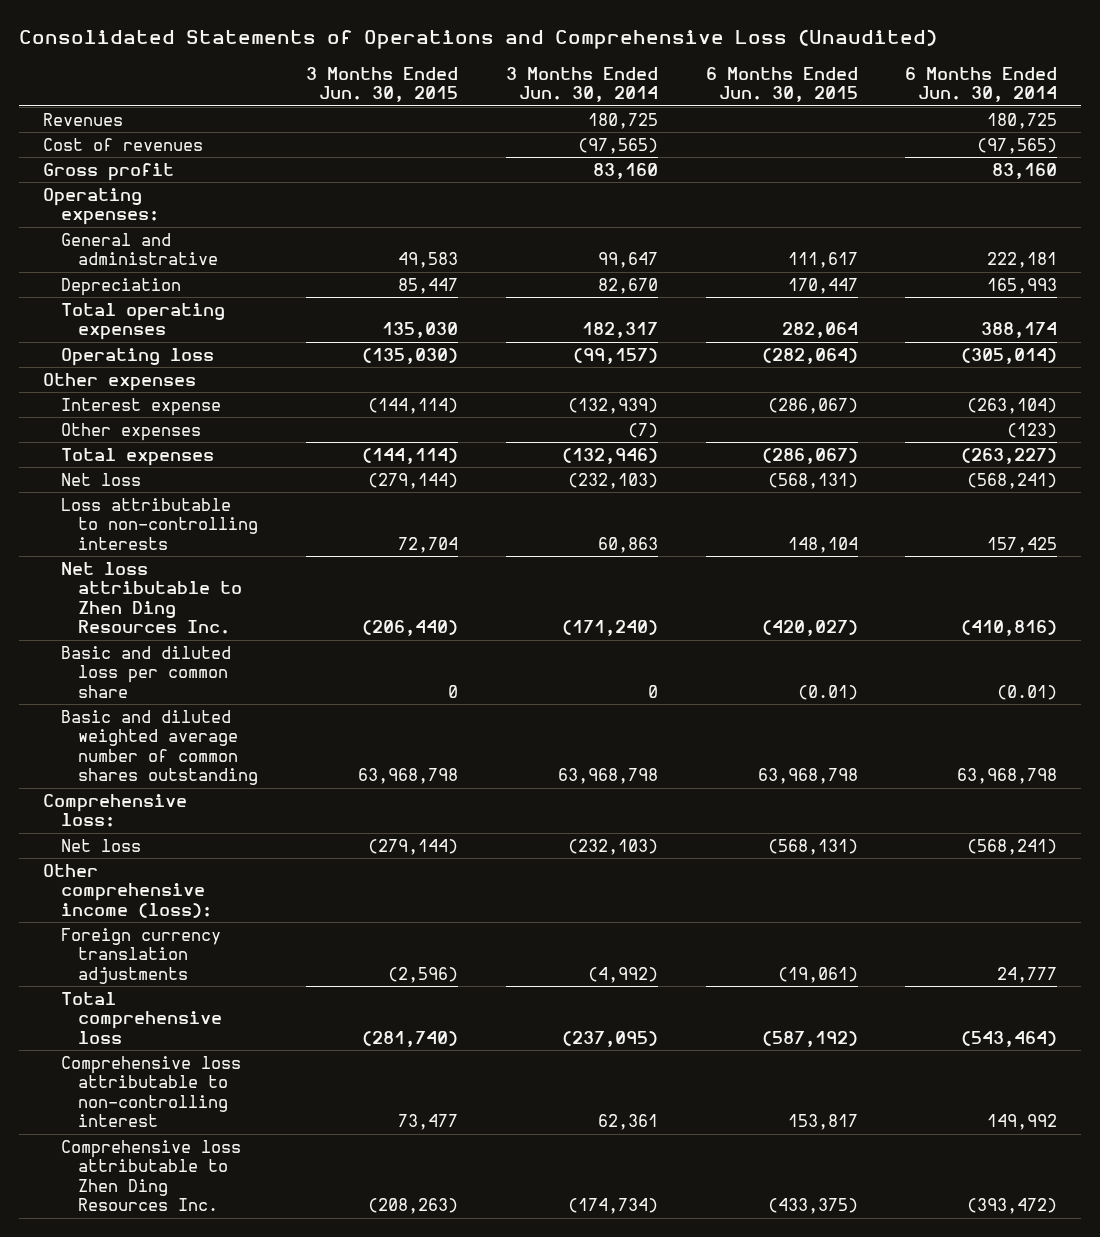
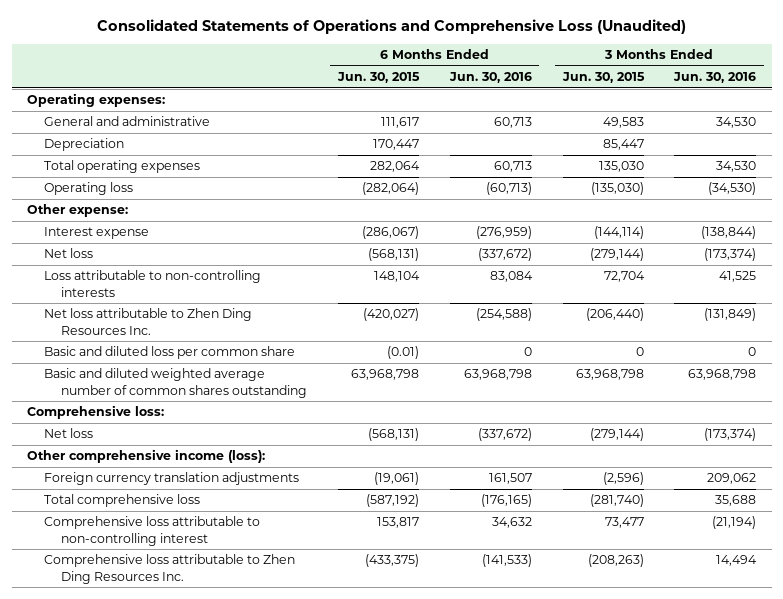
[505,66,658,103] 3 Months Ended Jun. 30, 2014 -> none
[905,66,1058,103] 6 Months Ended Jun. 30, 2014 -> none
none -> [448,72,532,84] Jun. 30, 2016
none -> [673,72,757,84] Jun. 30, 2016
[43,112,124,126] Revenues -> none
[43,137,204,151] Cost of revenues -> none
[43,162,175,181] Gross profit -> none
[43,372,197,391] Other expenses -> [27,204,129,218] Other expense:
[60,422,201,441] Other expenses -> none
[60,447,214,466] Total expenses -> none

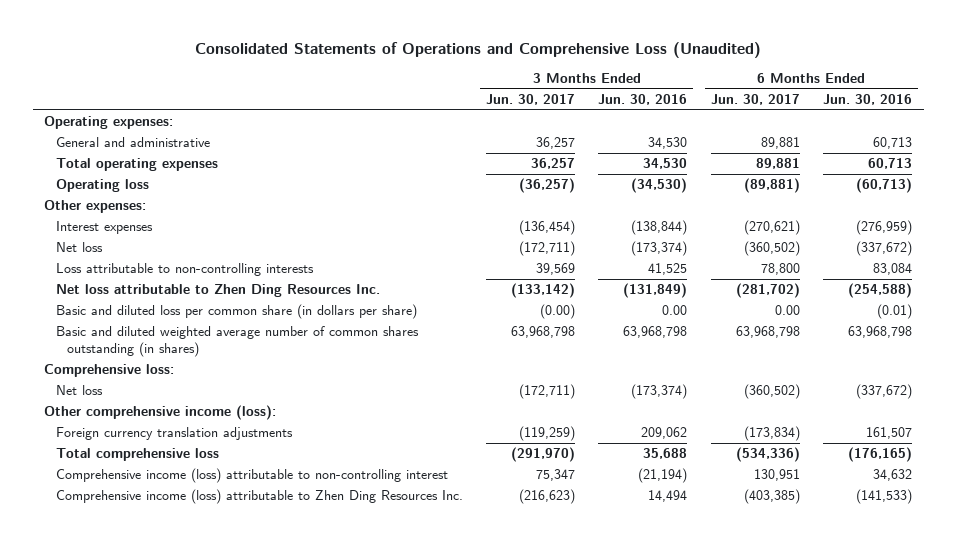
[336,72,420,84] Jun. 30, 2015 -> none
[561,72,645,84] Jun. 30, 2015 -> none
none -> [486,94,576,106] Jun. 30, 2017
none -> [710,94,800,106] Jun. 30, 2017
[44,138,125,152] Depreciation -> none
[27,204,129,218] Other expense: -> [44,200,147,214] Other expenses:
[44,227,150,240] Interest expense -> [55,221,153,235] Interest expenses
[44,346,296,360] Basic and diluted loss per common share -> [55,304,417,320] Basic and diluted loss per common share (in dollars per share)
[523,347,532,357] 0 -> [876,304,912,320] (0.01)
[748,347,757,357] 0 -> [662,305,688,316] 0.00
[44,368,308,398] Basic and diluted weighted average number of common shares outstanding -> [55,326,419,357] Basic and diluted weighted average number of common shares outstanding (in shares)
[44,516,261,546] Comprehensive loss attributable to non-controlling interest -> [55,468,448,484] Comprehensive income (loss) attributable to non-controlling interest
[44,554,296,584] Comprehensive loss attributable to Zhen Ding Resources Inc. -> [55,489,463,505] Comprehensive income (loss) attributable to Zhen Ding Resources Inc.

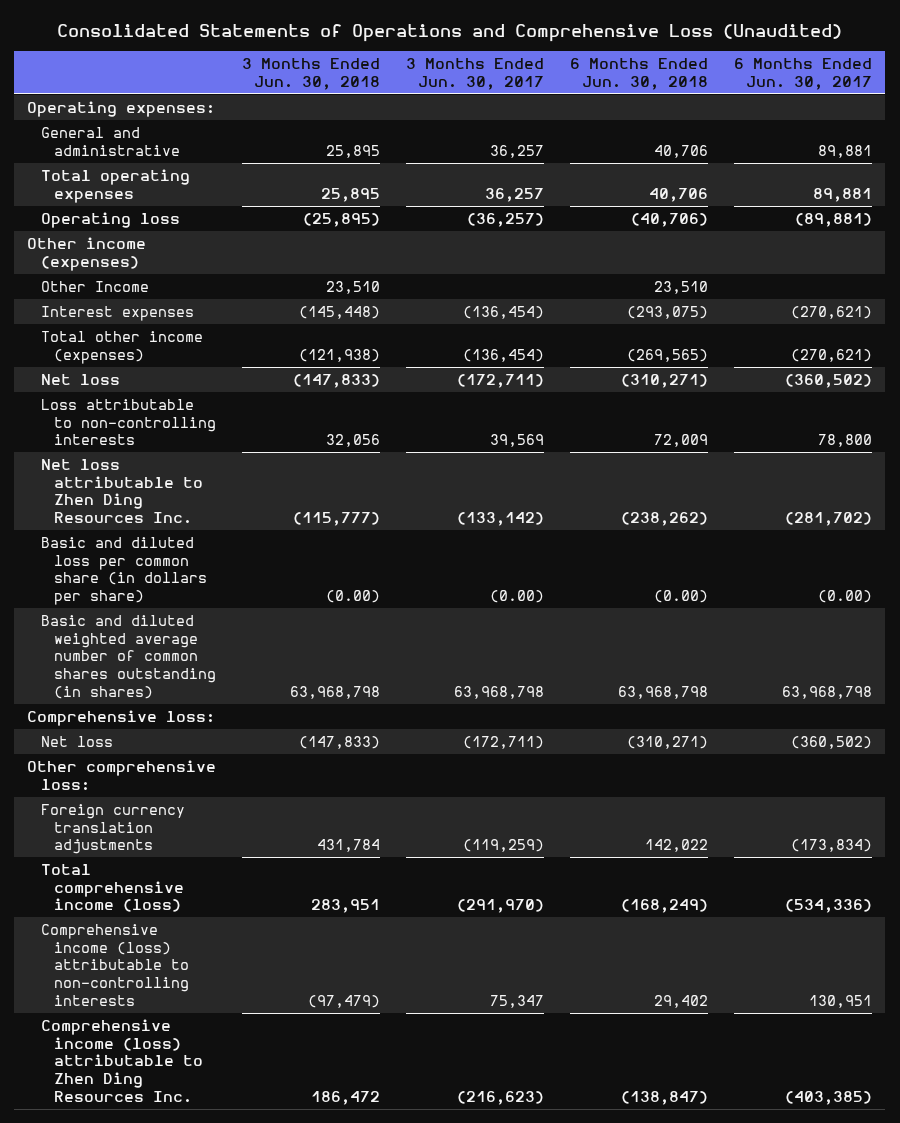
[598,94,688,106] Jun. 30, 2016 -> none
[822,94,912,106] Jun. 30, 2016 -> none
none -> [242,57,381,90] 3 Months Ended Jun. 30, 2018
none -> [570,57,709,90] 6 Months Ended Jun. 30, 2018
[44,200,147,214] Other expenses: -> [27,236,147,271] Other income (expenses)
none -> [40,280,149,292] Other Income
none -> [40,330,203,364] Total other income (expenses)
[774,305,800,316] 0.00 -> [818,590,873,604] (0.00)
[44,405,277,421] Other comprehensive income (loss): -> [27,759,217,791] Other comprehensive loss:
[55,448,219,462] Total comprehensive loss -> [40,863,185,913] Total comprehensive income (loss)
[55,468,448,484] Comprehensive income (loss) attributable to non-controlling interest -> [40,923,190,1007] Comprehensive income (loss) attributable to non-controlling interests

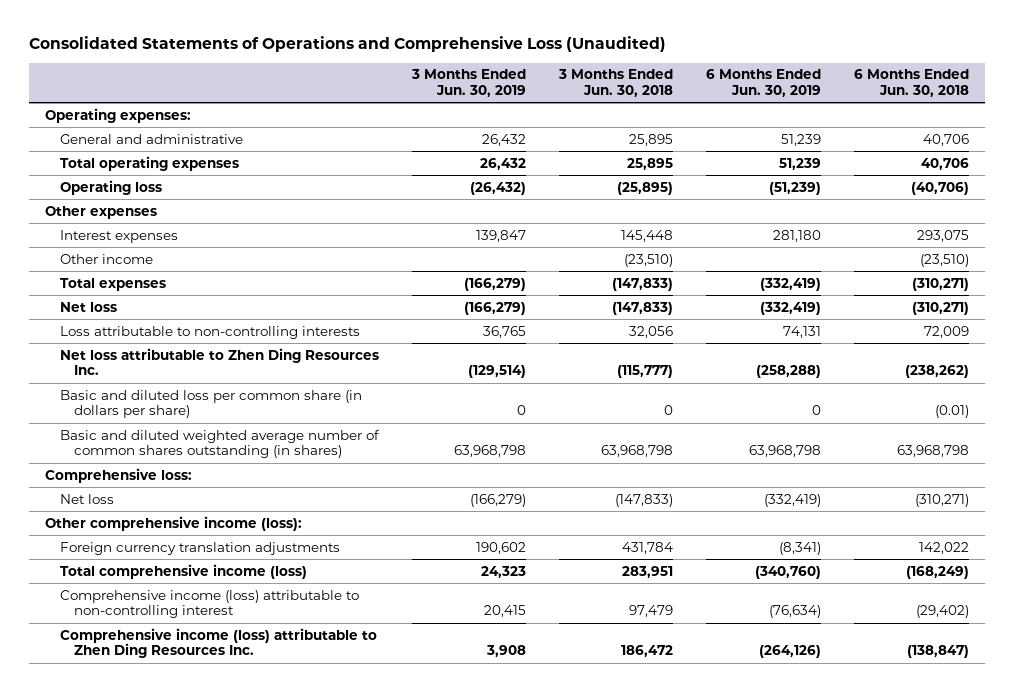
[406,57,545,90] 3 Months Ended Jun. 30, 2017 -> none
[734,57,873,90] 6 Months Ended Jun. 30, 2017 -> none
none -> [410,69,526,98] 3 Months Ended Jun. 30, 2019
none -> [705,69,821,98] 6 Months Ended Jun. 30, 2019
[40,280,149,292] Other Income -> none
[27,236,147,271] Other income (expenses) -> [45,205,158,219] Other expenses
[299,305,381,319] (145,448) -> [620,229,673,242] 145,448
[627,305,709,319] (293,075) -> [916,229,969,242] 293,075
[40,330,203,364] Total other income (expenses) -> [59,253,153,264] Other income
[299,348,381,362] (121,938) -> [623,253,673,267] (23,510)
[627,348,709,362] (269,565) -> [919,253,969,267] (23,510)
none -> [59,277,166,291] Total expenses
[326,590,381,604] (0.00) -> [663,405,673,416] 0
[654,590,709,604] (0.00) -> [934,405,969,419] (0.01)
[27,759,217,791] Other comprehensive loss: -> [45,515,303,531] Other comprehensive income (loss):
[40,923,190,1007] Comprehensive income (loss) attributable to non-controlling interests -> [59,589,359,619] Comprehensive income (loss) attributable to non-controlling interest
[308,995,381,1009] (97,479) -> [628,605,673,618] 97,479
[654,995,709,1009] 29,402 -> [915,605,969,619] (29,402)

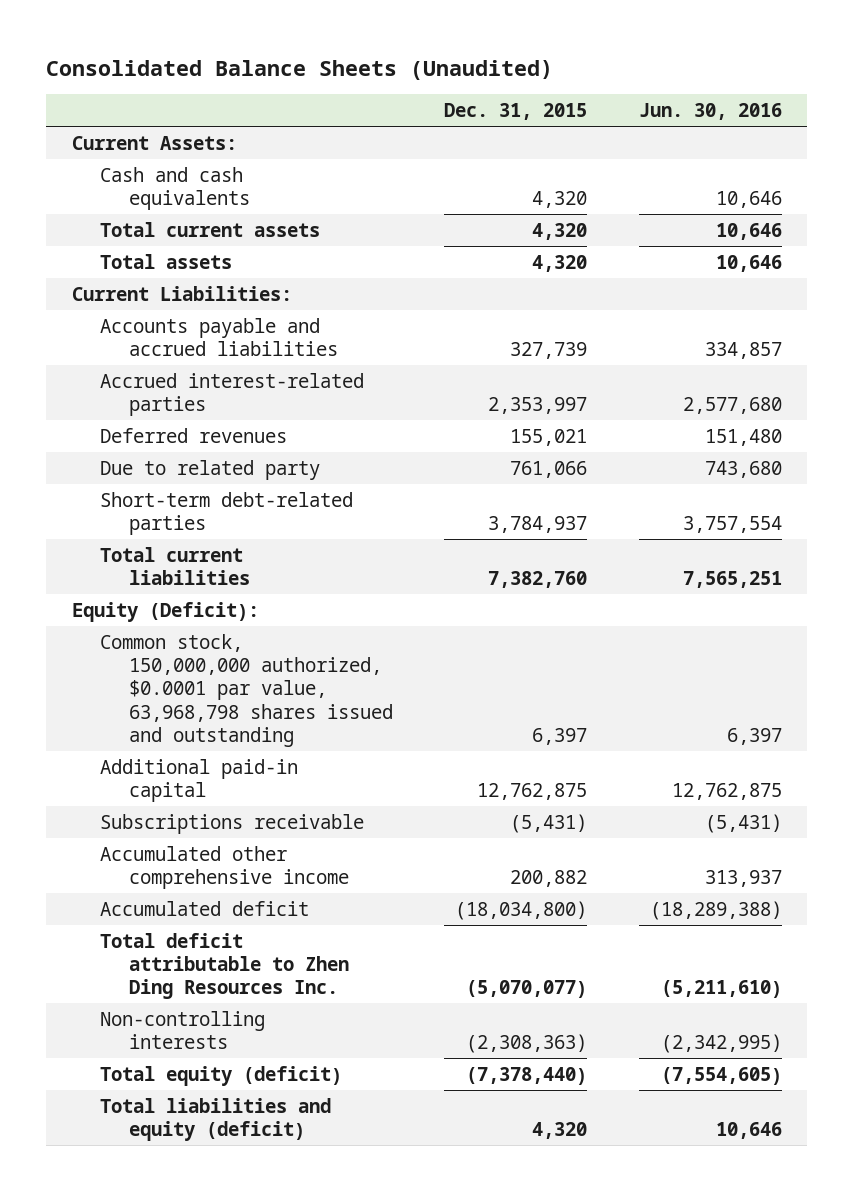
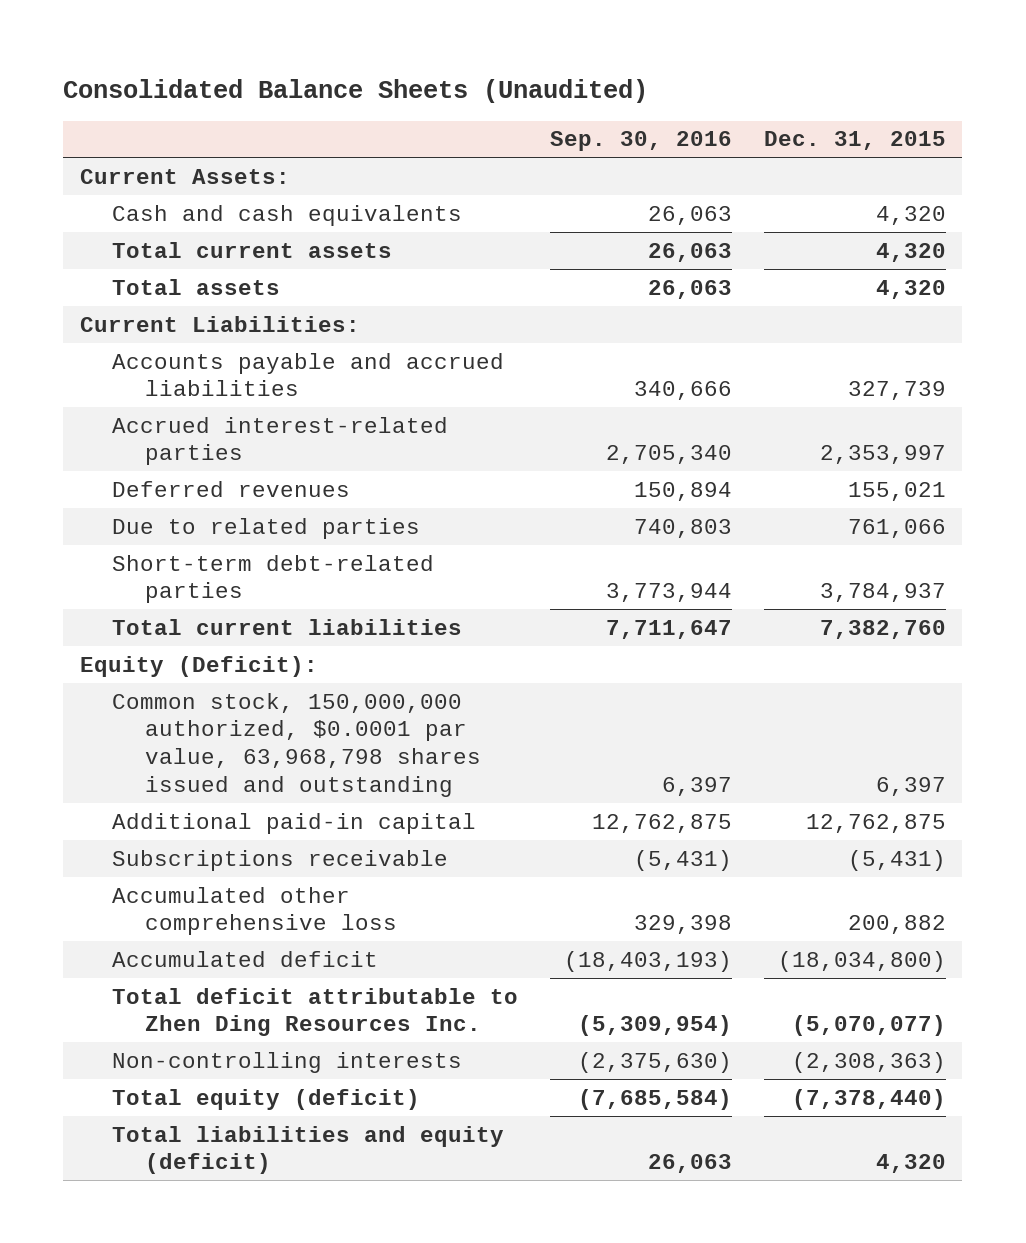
[638,103,782,121] Jun. 30, 2016 -> none
none -> [550,131,733,152] Sep. 30, 2016
[100,459,321,480] Due to related party -> [112,517,421,539] Due to related parties
[100,845,349,889] Accumulated other comprehensive income -> [112,886,397,936] Accumulated other comprehensive loss

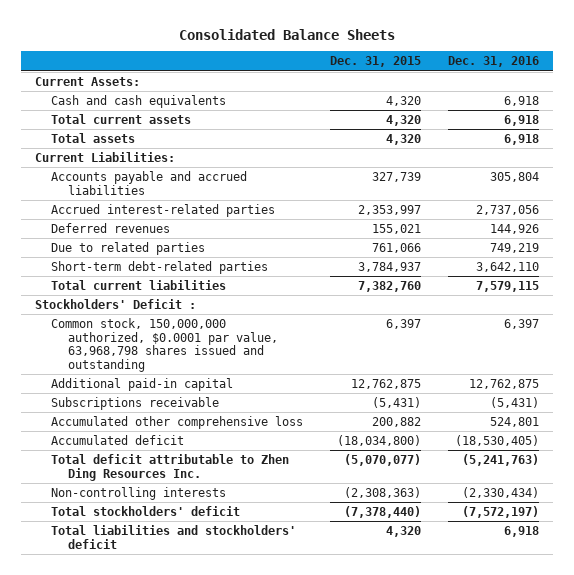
[63,79,649,104] Consolidated Balance Sheets (Unaudited) -> [178,28,395,40] Consolidated Balance Sheets
[550,131,733,152] Sep. 30, 2016 -> none
none -> [448,56,540,68] Dec. 31, 2016
[79,655,318,677] Equity (Deficit): -> [34,298,196,309] Stockholders' Deficit :
[112,1088,421,1110] Total equity (deficit) -> [51,505,241,516] Total stockholders' deficit
[112,1125,505,1175] Total liabilities and equity (deficit) -> [51,524,297,549] Total liabilities and stockholders' deficit

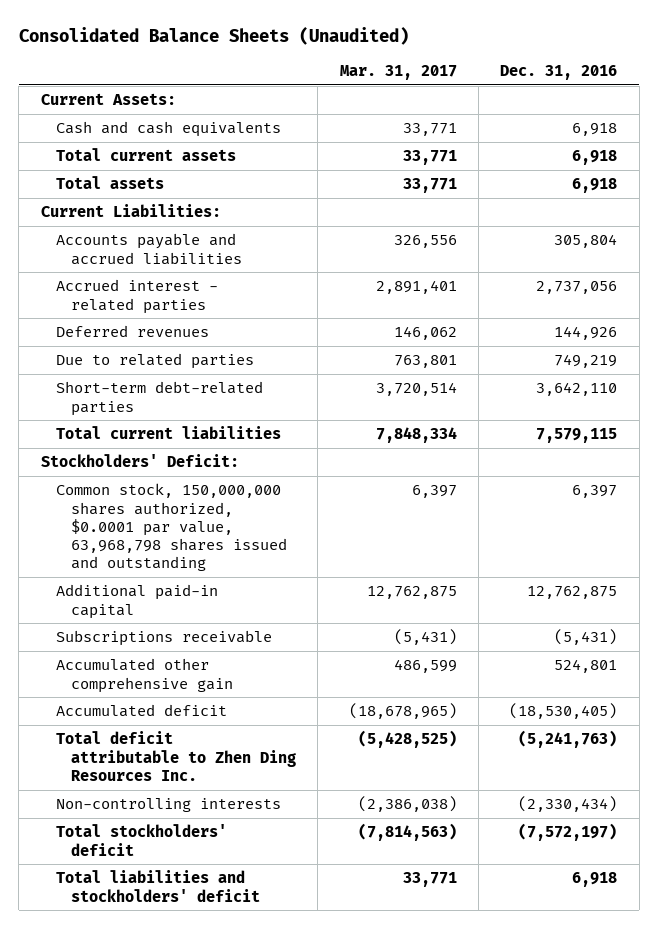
[178,28,395,40] Consolidated Balance Sheets -> [18,26,409,45] Consolidated Balance Sheets (Unaudited)
[330,56,422,68] Dec. 31, 2015 -> none
none -> [339,65,457,81] Mar. 31, 2017
[51,203,276,217] Accrued interest-related parties -> [55,279,218,314] Accrued interest - related parties
[34,298,196,309] Stockholders' Deficit : -> [40,454,239,468] Stockholders' Deficit:
[51,317,278,372] Common stock, 150,000,000 authorized, $0.0001 par value, 63,968,798 shares issued and outstanding -> [55,483,288,572] Common stock, 150,000,000 shares authorized, $0.0001 par value, 63,968,798 shares issued and outstanding
[51,415,304,429] Accumulated other comprehensive loss -> [55,658,234,693] Accumulated other comprehensive gain

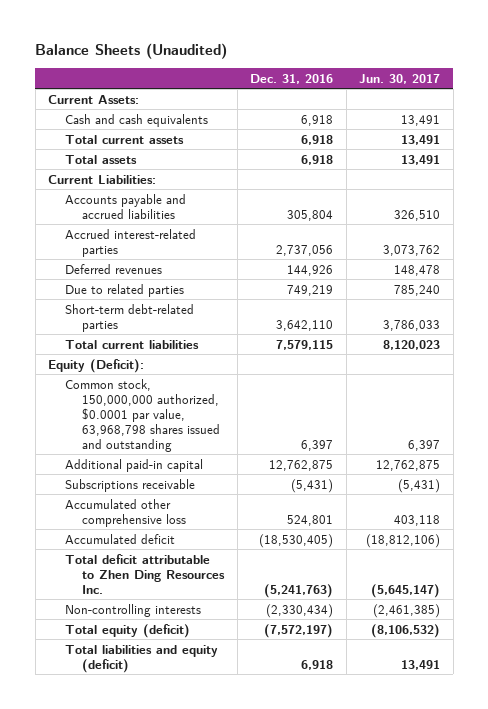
[18,26,409,45] Consolidated Balance Sheets (Unaudited) -> [35,43,228,60] Balance Sheets (Unaudited)
[339,65,457,81] Mar. 31, 2017 -> none
none -> [359,73,441,84] Jun. 30, 2017
[55,279,218,314] Accrued interest - related parties -> [65,228,197,257] Accrued interest-related parties
[40,454,239,468] Stockholders' Deficit: -> [48,358,145,373] Equity (Deficit):
[55,483,288,572] Common stock, 150,000,000 shares authorized, $0.0001 par value, 63,968,798 shares issued and outstanding -> [65,378,221,452] Common stock, 150,000,000 authorized, $0.0001 par value, 63,968,798 shares issued and outstanding
[55,658,234,693] Accumulated other comprehensive gain -> [65,498,187,527] Accumulated other comprehensive loss
[55,824,227,856] Total stockholders' deficit -> [65,623,191,638] Total equity (deficit)
[55,870,261,902] Total liabilities and stockholders' deficit -> [65,644,219,673] Total liabilities and equity (deficit)

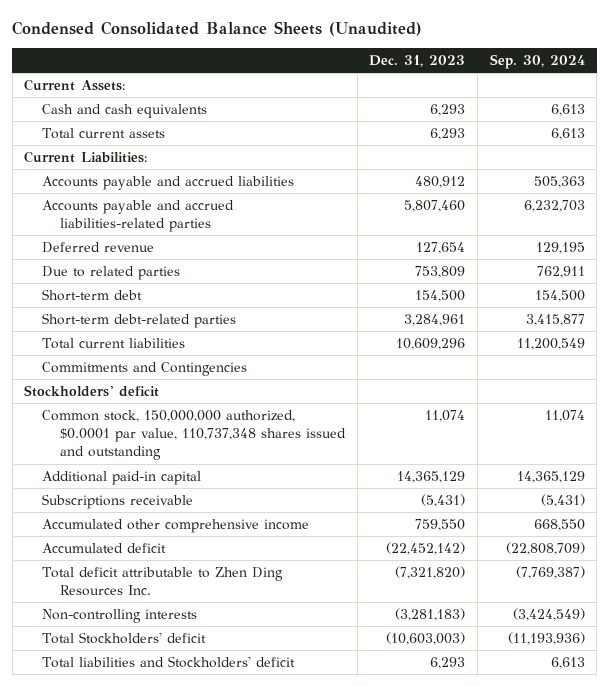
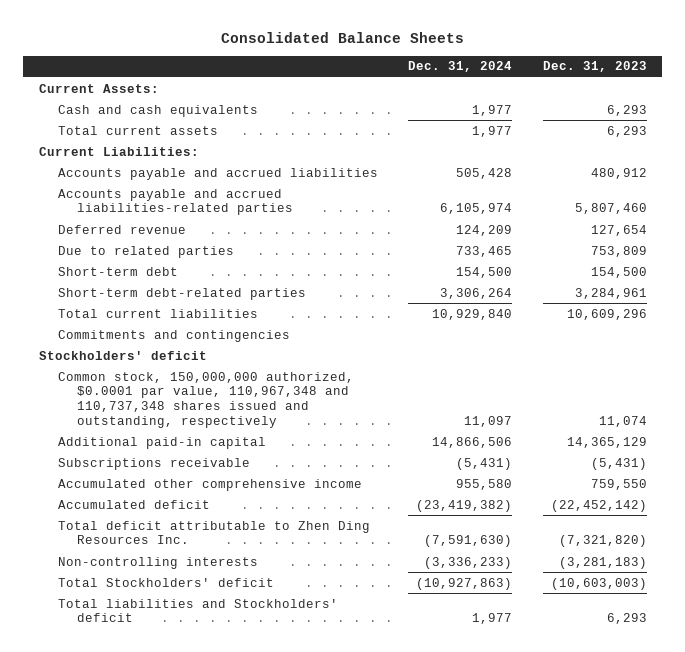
[12,21,423,37] Condensed Consolidated Balance Sheets (Unaudited) -> [220,31,464,43] Consolidated Balance Sheets
[489,54,585,70] Sep. 30, 2024 -> none
none -> [408,61,513,73] Dec. 31, 2024
[42,361,248,376] Commitments and Contingencies -> [57,329,290,342] Commitments and contingencies
[42,409,346,461] Common stock, 150,000,000 authorized, $0.0001 par value, 110,737,348 shares issued and outstanding -> [57,371,354,428] Common stock, 150,000,000 authorized, $0.0001 par value, 110,967,348 and 110,737,348 shares issued and outstanding, respectively

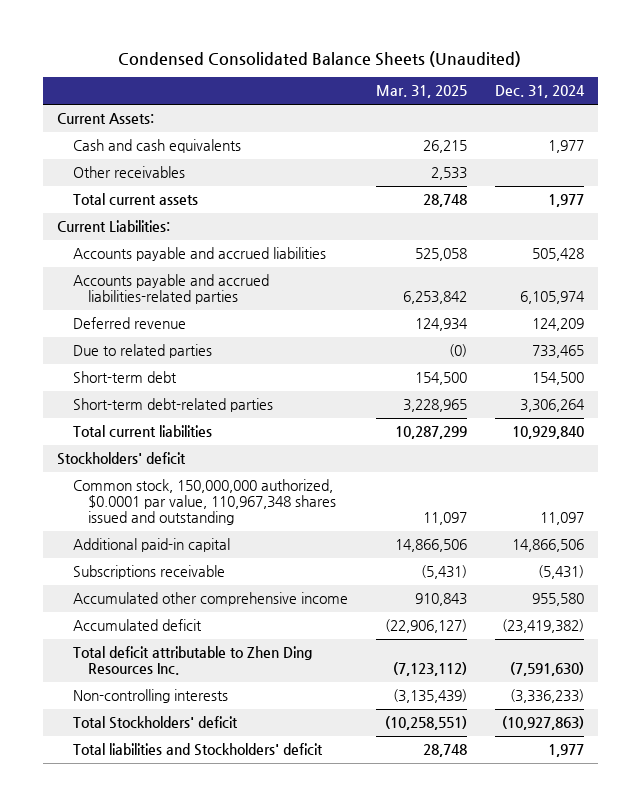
[220,31,464,43] Consolidated Balance Sheets -> [118,50,522,67] Condensed Consolidated Balance Sheets (Unaudited)
[542,61,647,73] Dec. 31, 2023 -> none
none -> [375,85,467,99] Mar. 31, 2025
none -> [72,166,185,179] Other receivables
[57,329,290,342] Commitments and contingencies -> none
[57,371,354,428] Common stock, 150,000,000 authorized, $0.0001 par value, 110,967,348 and 110,737,348 shares issued and outstanding, respectively -> [72,479,337,526] Common stock, 150,000,000 authorized, $0.0001 par value, 110,967,348 shares issued and outstanding

